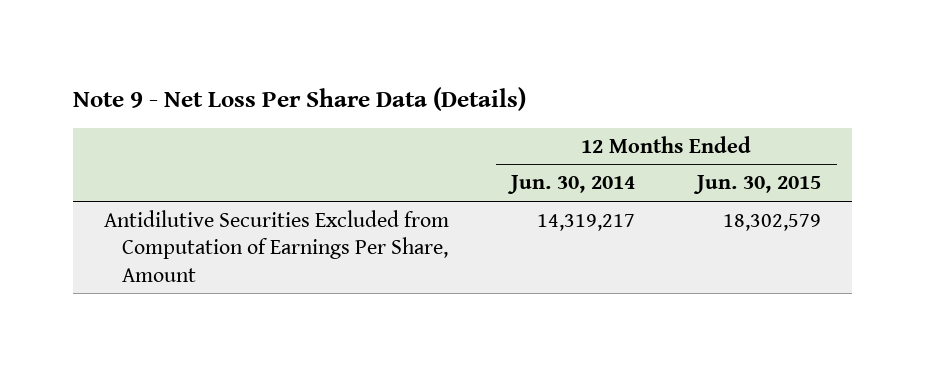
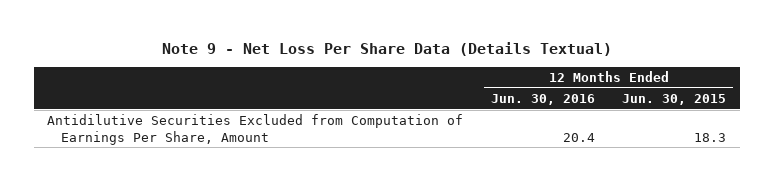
[73,86,527,111] Note 9 - Net Loss Per Share Data (Details) -> [161,42,612,57] Note 9 - Net Loss Per Share Data (Details Textual)
[507,175,636,195] Jun. 30, 2014 -> none
none -> [490,94,595,106] Jun. 30, 2016
[723,213,822,231] 18,302,579 -> [694,132,727,142] 18.3

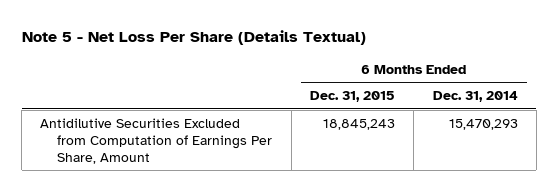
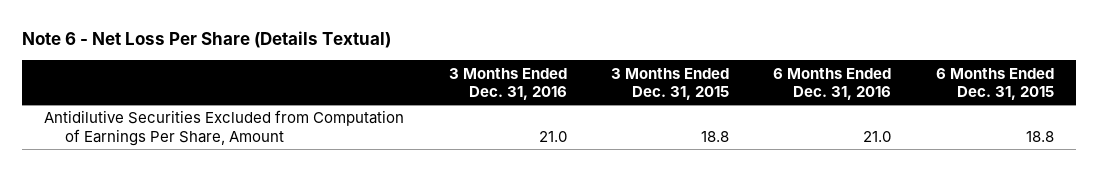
[21,30,366,46] Note 5 - Net Loss Per Share (Details Textual) -> [22,31,392,49] Note 6 - Net Loss Per Share (Details Textual)
[432,91,518,103] Dec. 31, 2014 -> none
none -> [448,67,567,100] 3 Months Ended Dec. 31, 2016
none -> [611,67,730,100] 3 Months Ended Dec. 31, 2015
none -> [773,67,892,100] 6 Months Ended Dec. 31, 2016
[322,118,395,130] 18,845,243 -> [1025,130,1054,142] 18.8

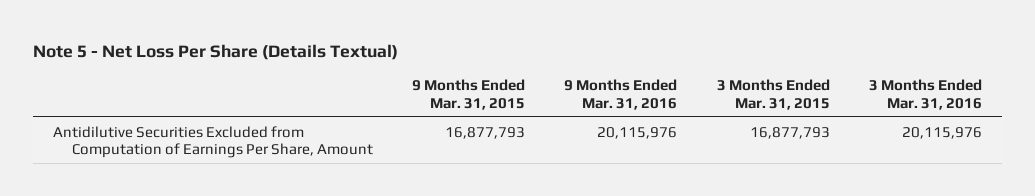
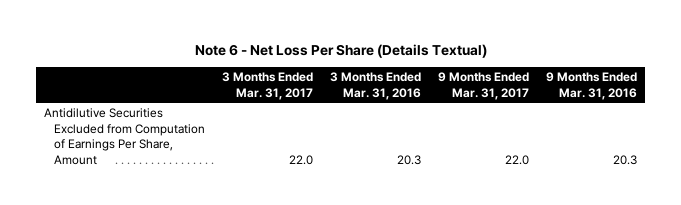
[33,43,399,60] Note 5 - Net Loss Per Share (Details Textual) -> [194,43,487,58] Note 6 - Net Loss Per Share (Details Textual)
[412,79,526,110] 9 Months Ended Mar. 31, 2015 -> none
[716,79,830,110] 3 Months Ended Mar. 31, 2015 -> none
none -> [222,72,314,100] 3 Months Ended Mar. 31, 2017
none -> [437,72,529,100] 9 Months Ended Mar. 31, 2017
[597,126,678,139] 20,115,976 -> [612,155,637,166] 20.3
[902,126,983,139] 20,115,976 -> [396,155,421,166] 20.3

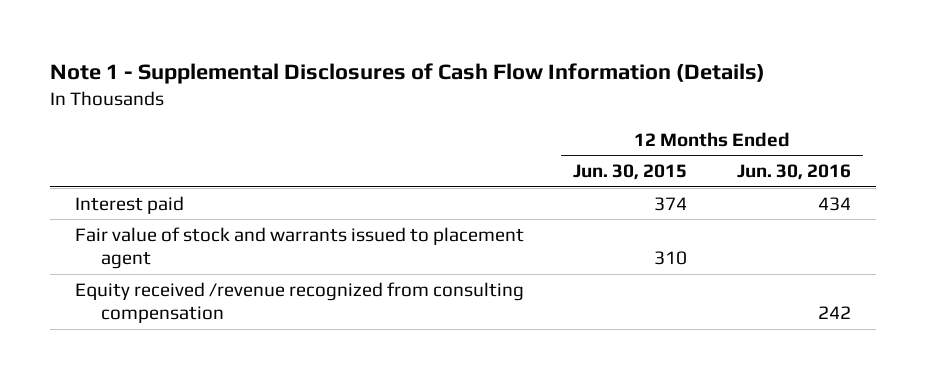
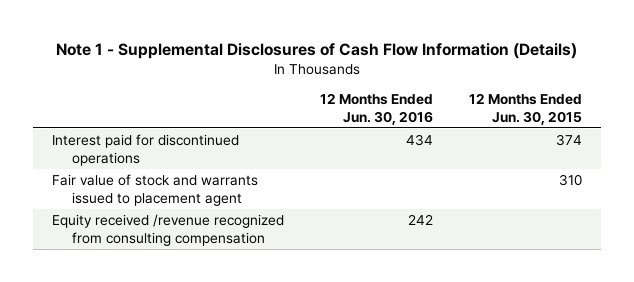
[74,195,184,214] Interest paid -> [51,133,239,166] Interest paid for discontinued operations

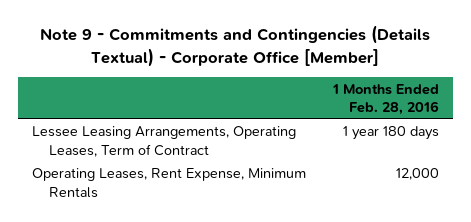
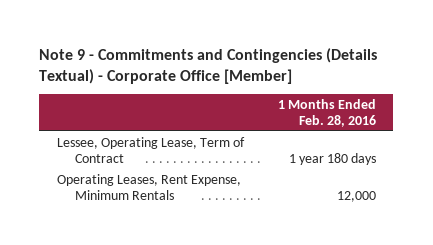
[31,126,296,157] Lessee Leasing Arrangements, Operating Leases, Term of Contract -> [56,136,245,163] Lessee, Operating Lease, Term of Contract

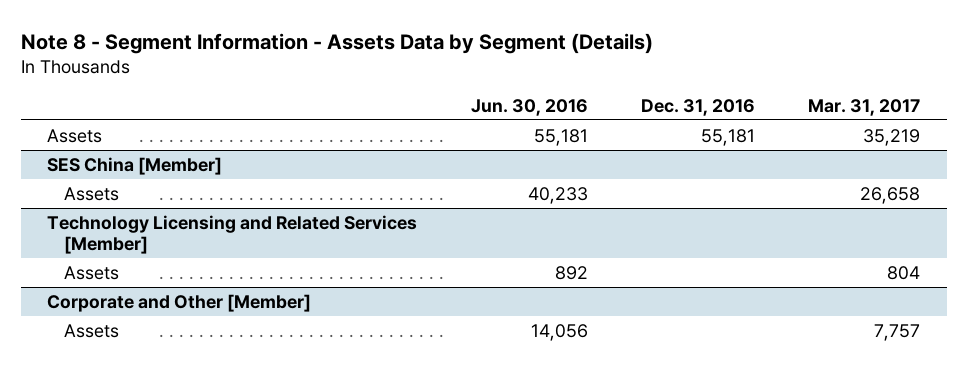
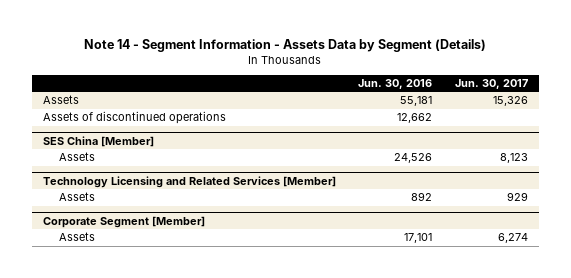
[20,32,653,54] Note 8 - Segment Information - Assets Data by Segment (Details) -> [84,38,487,52] Note 14 - Segment Information - Assets Data by Segment (Details)
[640,98,755,116] Dec. 31, 2016 -> none
[808,98,921,116] Mar. 31, 2017 -> none
none -> [455,78,529,89] Jun. 30, 2017
none -> [42,111,226,125] Assets of discontinued operations
[527,186,588,204] 40,233 -> [394,153,433,164] 24,526
[47,293,312,312] Corporate and Other [Member] -> none
none -> [42,215,205,228] Corporate Segment [Member]
[530,323,588,341] 14,056 -> [404,233,433,244] 17,101

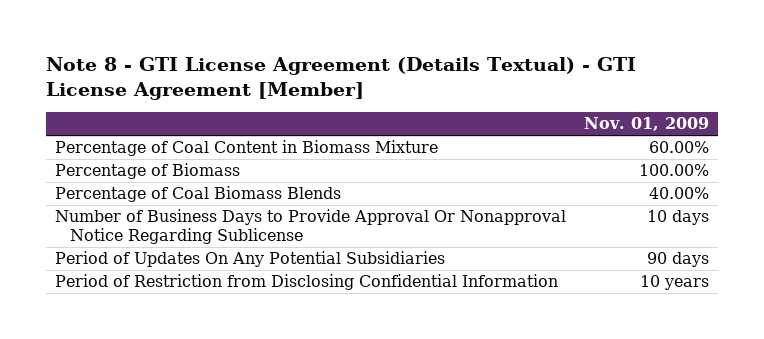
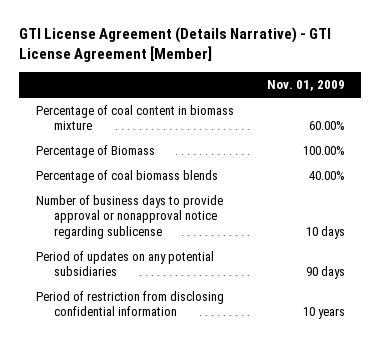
[46,56,637,100] Note 8 - GTI License Agreement (Details Textual) - GTI License Agreement [Member] -> [19,27,332,63] GTI License Agreement (Details Narrative) - GTI License Agreement [Member]
[54,140,438,157] Percentage of Coal Content in Biomass Mixture -> [35,105,234,131] Percentage of coal content in biomass mixture
[54,186,341,203] Percentage of Coal Biomass Blends -> [35,170,218,184] Percentage of coal biomass blends
[54,209,566,244] Number of Business Days to Provide Approval Or Nonapproval Notice Regarding Sublicense -> [35,195,223,239] Number of business days to provide approval or nonapproval notice regarding sublicense
[54,251,445,268] Period of Updates On Any Potential Subsidiaries -> [35,251,214,277] Period of updates on any potential subsidiaries
[54,274,558,291] Period of Restriction from Disclosing Confidential Information -> [35,291,224,317] Period of restriction from disclosing confidential information

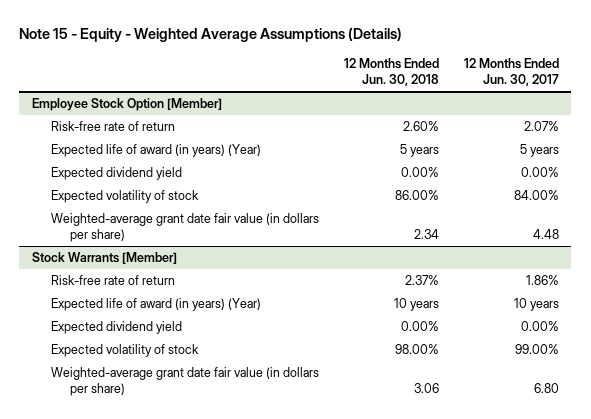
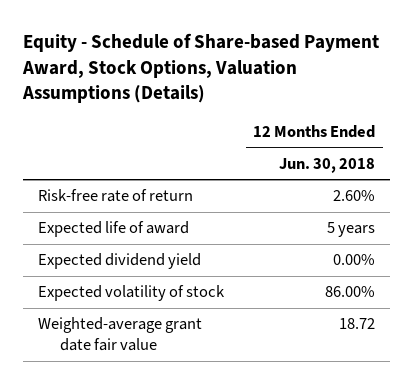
[19,27,403,43] Note 15 - Equity - Weighted Average Assumptions (Details) -> [21,33,379,104] Equity - Schedule of Share-based Payment Award, Stock Options, Valuation Assumptions (Details)
[464,58,560,87] 12 Months Ended Jun. 30, 2017 -> none
[31,98,222,112] Employee Stock Option [Member] -> none
[51,144,262,158] Expected life of award (in years) (Year) -> [37,221,189,238] Expected life of award
[51,213,320,243] Weighted-average grant date fair value (in dollars per share) -> none
[31,252,177,265] Stock Warrants [Member] -> none
[51,275,176,286] Risk-free rate of return -> none
[51,298,262,312] Expected life of award (in years) (Year) -> none
[51,321,183,335] Expected dividend yield -> none
[51,344,200,358] Expected volatility of stock -> none
[51,367,320,397] Weighted-average grant date fair value (in dollars per share) -> [37,317,202,352] Weighted-average grant date fair value
[414,383,440,394] 3.06 -> [339,318,376,330] 18.72

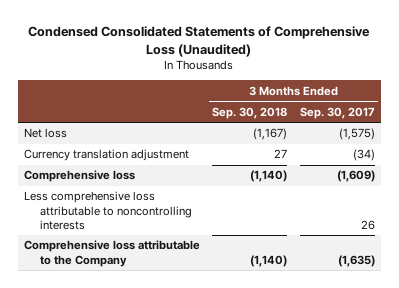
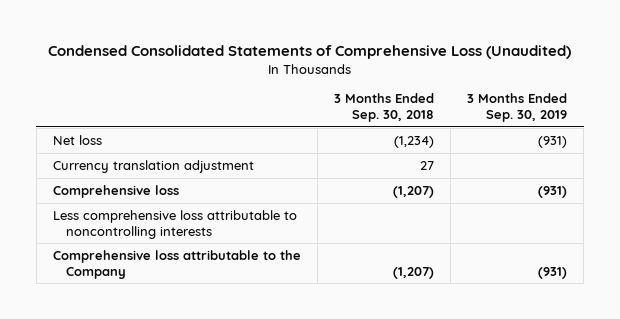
[299,106,375,119] Sep. 30, 2017 -> none
none -> [467,93,568,123] 3 Months Ended Sep. 30, 2019
[253,128,288,141] (1,167) -> [393,135,434,148] (1,234)
[250,170,288,183] (1,140) -> [392,185,434,198] (1,207)
[250,254,288,267] (1,140) -> [392,266,434,279] (1,207)

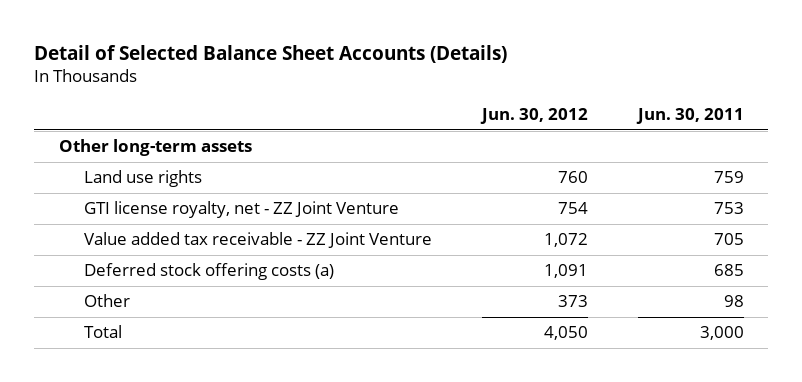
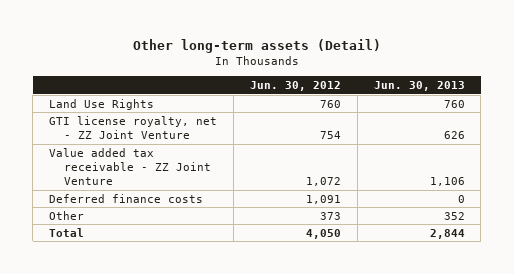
[33,44,507,63] Detail of Selected Balance Sheet Accounts (Details) -> [132,38,381,53] Other long-term assets (Detail)
[635,108,744,125] Jun. 30, 2011 -> none
none -> [373,81,465,92] Jun. 30, 2013
[58,139,252,157] Other long-term assets -> none
[84,170,203,188] Land use rights -> [49,98,155,110] Land Use Rights
[84,263,335,281] Deferred stock offering costs (a) -> [49,193,204,203] Deferred finance costs

